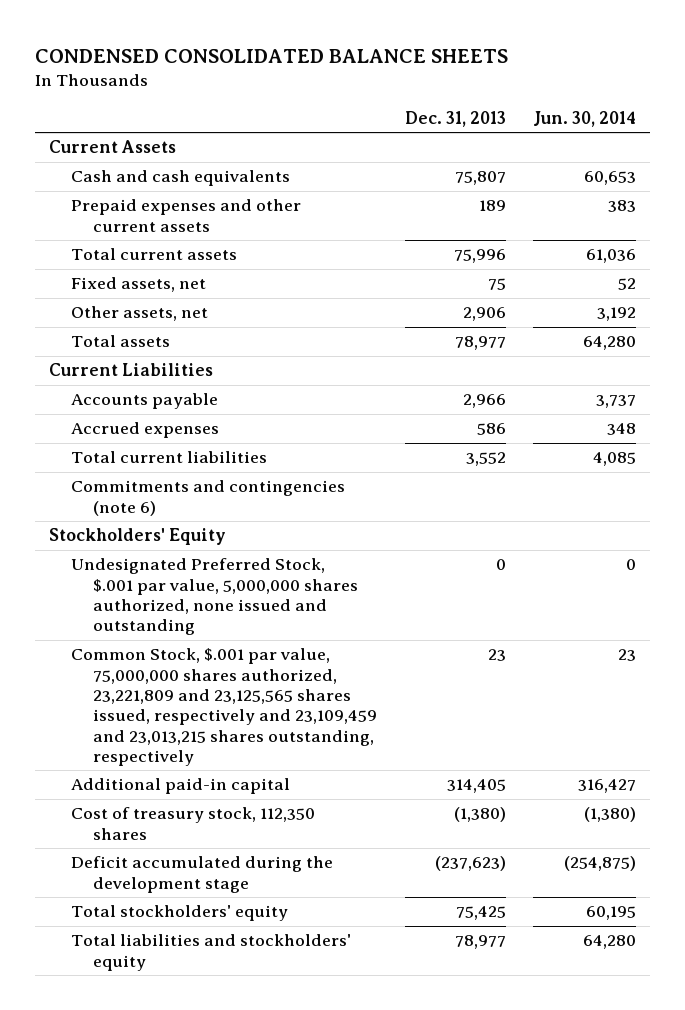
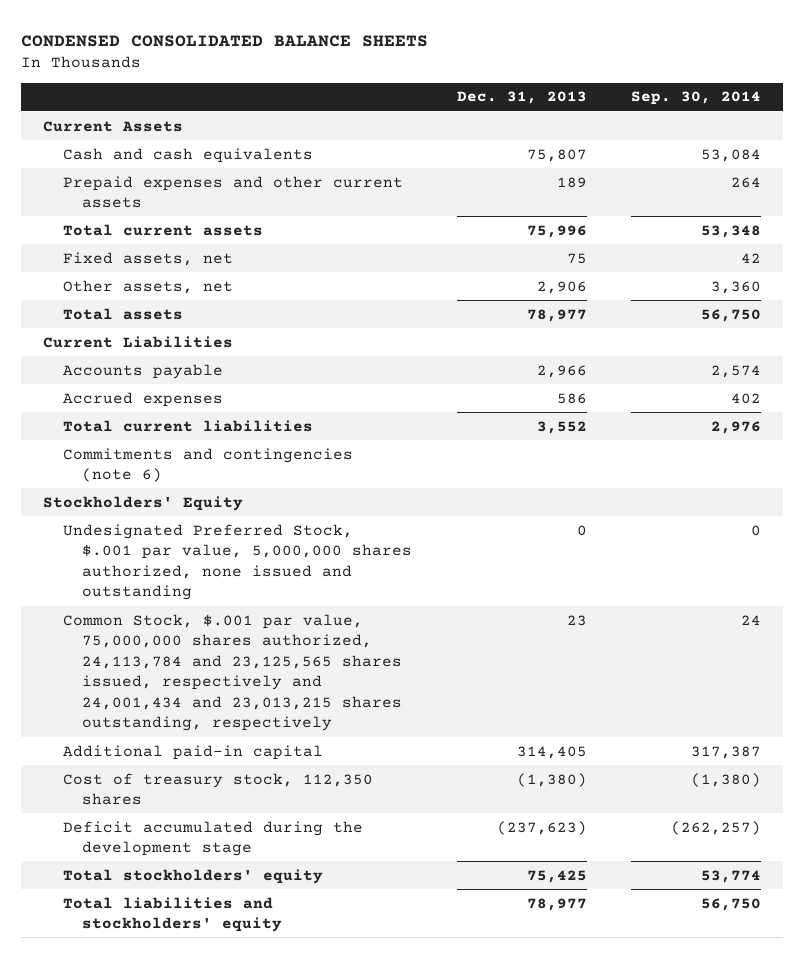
[533,110,637,127] Jun. 30, 2014 -> none
none -> [630,91,761,106] Sep. 30, 2014
[71,648,378,766] Common Stock, $.001 par value, 75,000,000 shares authorized, 23,221,809 and 23,125,565 shares issued, respectively and 23,109,459 and 23,013,215 shares outstanding, respectively -> [62,613,403,732] Common Stock, $.001 par value, 75,000,000 shares authorized, 24,113,784 and 23,125,565 shares issued, respectively and 24,001,434 and 23,013,215 shares outstanding, respectively

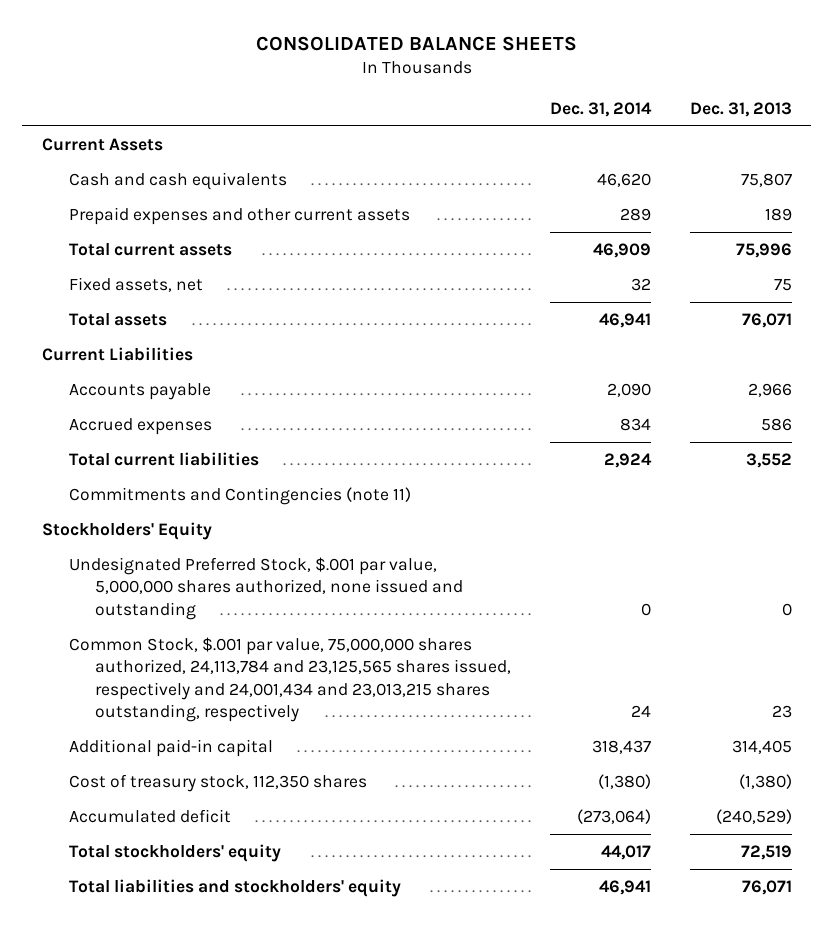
[20,34,428,47] CONDENSED CONSOLIDATED BALANCE SHEETS -> [255,35,577,51] CONSOLIDATED BALANCE SHEETS
[630,91,761,106] Sep. 30, 2014 -> none
none -> [550,101,653,117] Dec. 31, 2014
[62,279,233,294] Other assets, net -> none
[526,308,587,322] 78,977 -> [741,312,792,328] 76,071
[62,447,353,483] Commitments and contingencies (note 6) -> [68,486,411,505] Commitments and Contingencies (note 11)
[62,820,363,857] Deficit accumulated during the development stage -> none
none -> [68,808,231,823] Accumulated deficit
[526,869,587,883] 75,425 -> [740,844,792,860] 72,519
[526,897,587,911] 78,977 -> [741,879,792,895] 76,071

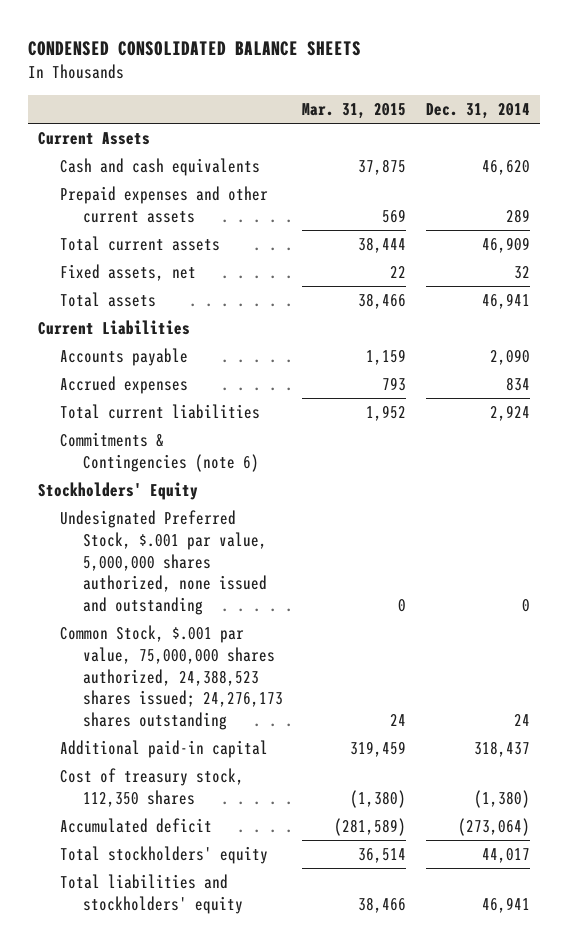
[255,35,577,51] CONSOLIDATED BALANCE SHEETS -> [28,40,362,56] CONDENSED CONSOLIDATED BALANCE SHEETS
[689,101,792,117] Dec. 31, 2013 -> none
none -> [302,103,407,120] Mar. 31, 2015
[68,486,411,505] Commitments and Contingencies (note 11) -> [60,432,259,472] Commitments & Contingencies (note 6)
[68,636,512,723] Common Stock, $.001 par value, 75,000,000 shares authorized, 24,113,784 and 23,125,565 shares issued, respectively and 24,001,434 and 23,013,215 shares outstanding, respectively -> [60,625,283,731] Common Stock, $.001 par value, 75,000,000 shares authorized, 24,388,523 shares issued; 24,276,173 shares outstanding

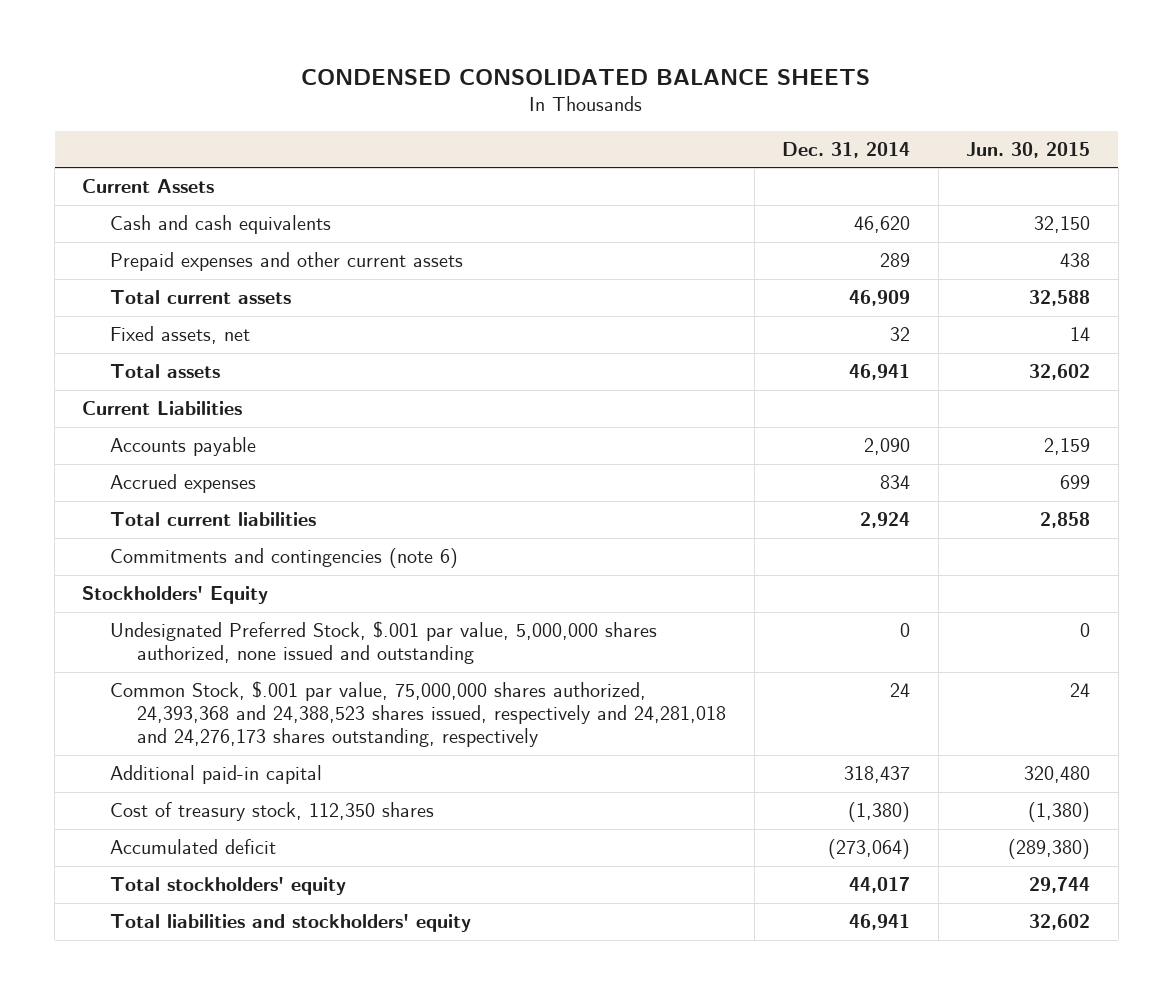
[302,103,407,120] Mar. 31, 2015 -> none
none -> [966,141,1091,158] Jun. 30, 2015
[60,432,259,472] Commitments & Contingencies (note 6) -> [109,548,458,569] Commitments and contingencies (note 6)
[60,625,283,731] Common Stock, $.001 par value, 75,000,000 shares authorized, 24,388,523 shares issued; 24,276,173 shares outstanding -> [109,681,727,748] Common Stock, $.001 par value, 75,000,000 shares authorized, 24,393,368 and 24,388,523 shares issued, respectively and 24,281,018 and 24,276,173 shares outstanding, respectively

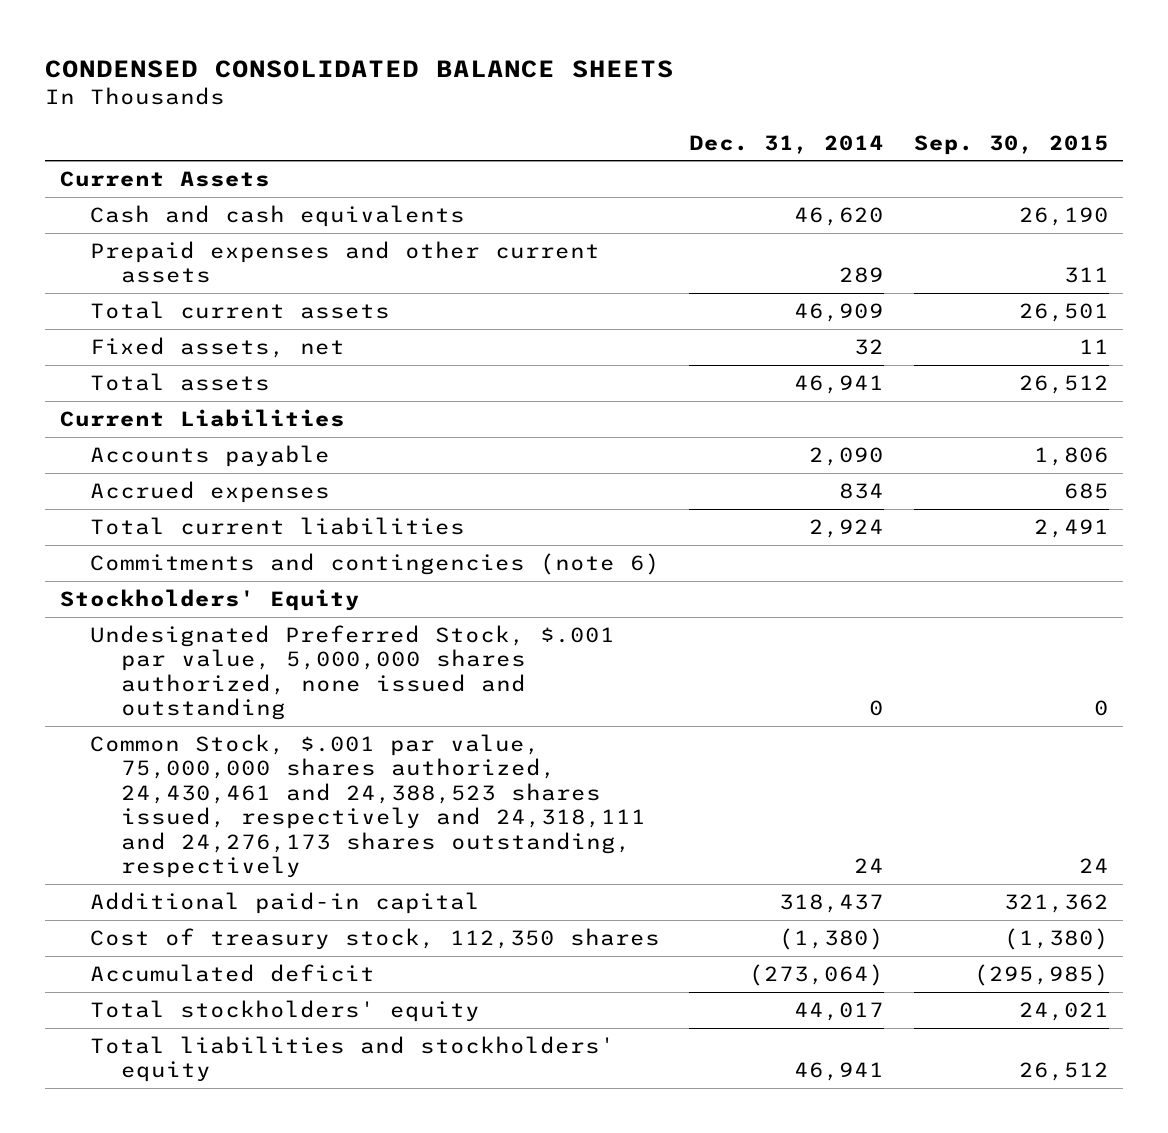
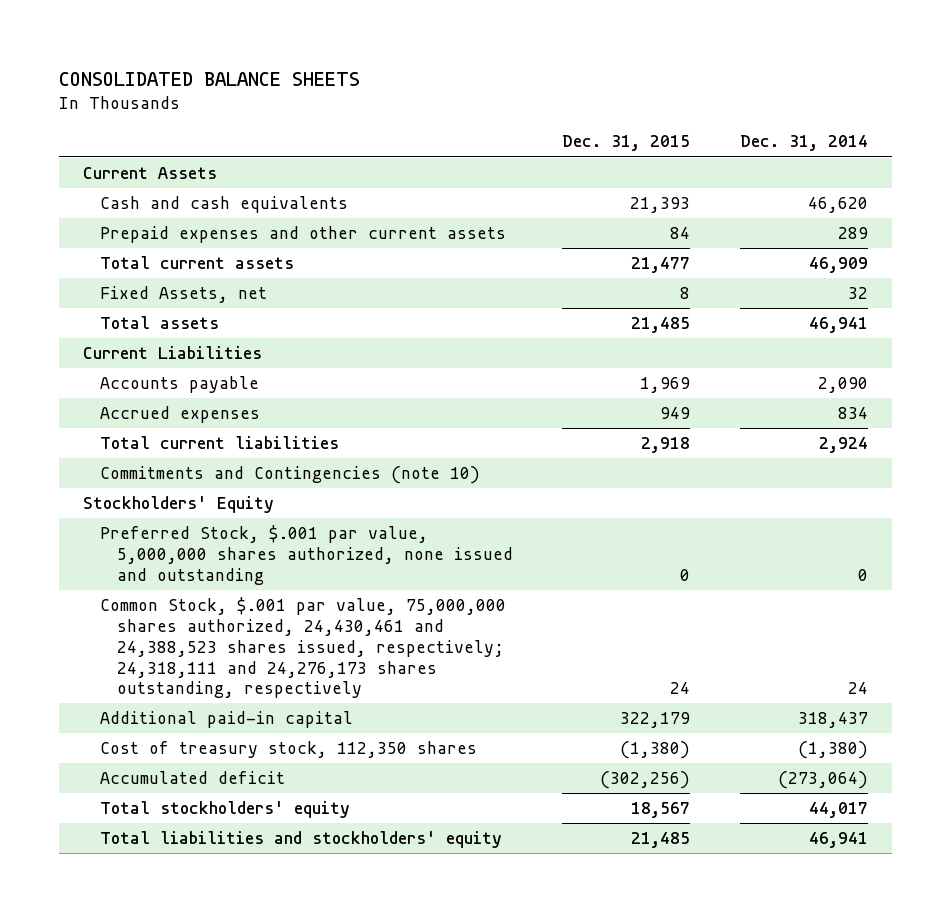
[45,59,675,78] CONDENSED CONSOLIDATED BALANCE SHEETS -> [58,71,360,86] CONSOLIDATED BALANCE SHEETS
[913,134,1109,155] Sep. 30, 2015 -> none
none -> [562,135,691,152] Dec. 31, 2015
[90,336,346,358] Fixed assets, net -> [100,286,268,304] Fixed Assets, net
[90,552,661,575] Commitments and contingencies (note 6) -> [100,466,481,485] Commitments and Contingencies (note 10)
[90,624,616,721] Undesignated Preferred Stock, $.001 par value, 5,000,000 shares authorized, none issued and outstanding -> [100,525,514,585] Preferred Stock, $.001 par value, 5,000,000 shares authorized, none issued and outstanding
[90,733,646,879] Common Stock, $.001 par value, 75,000,000 shares authorized, 24,430,461 and 24,388,523 shares issued, respectively and 24,318,111 and 24,276,173 shares outstanding, respectively -> [100,597,507,699] Common Stock, $.001 par value, 75,000,000 shares authorized, 24,430,461 and 24,388,523 shares issued, respectively; 24,318,111 and 24,276,173 shares outstanding, respectively

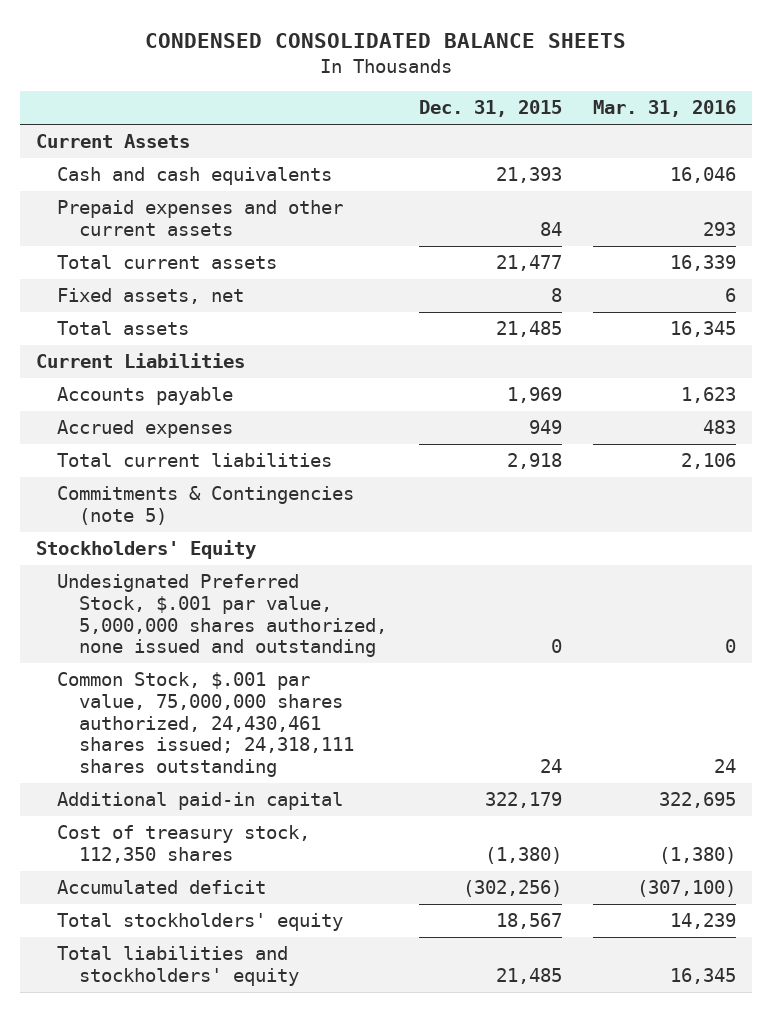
[58,71,360,86] CONSOLIDATED BALANCE SHEETS -> [144,33,626,49] CONDENSED CONSOLIDATED BALANCE SHEETS
[739,135,868,152] Dec. 31, 2014 -> none
none -> [593,100,737,118] Mar. 31, 2016
[100,286,268,304] Fixed Assets, net -> [57,288,245,305] Fixed assets, net
[100,466,481,485] Commitments and Contingencies (note 10) -> [57,486,355,525] Commitments & Contingencies (note 5)
[100,525,514,585] Preferred Stock, $.001 par value, 5,000,000 shares authorized, none issued and outstanding -> [57,574,387,658] Undesignated Preferred Stock, $.001 par value, 5,000,000 shares authorized, none issued and outstanding
[100,597,507,699] Common Stock, $.001 par value, 75,000,000 shares authorized, 24,430,461 and 24,388,523 shares issued, respectively; 24,318,111 and 24,276,173 shares outstanding, respectively -> [57,672,354,777] Common Stock, $.001 par value, 75,000,000 shares authorized, 24,430,461 shares issued; 24,318,111 shares outstanding

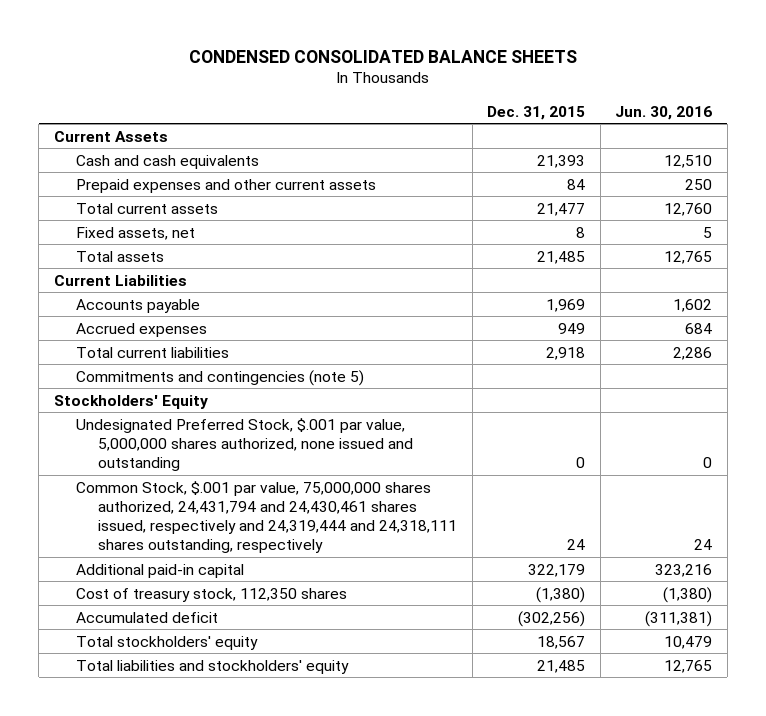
[593,100,737,118] Mar. 31, 2016 -> none
none -> [615,105,713,120] Jun. 30, 2016
[57,486,355,525] Commitments & Contingencies (note 5) -> [76,369,365,386] Commitments and contingencies (note 5)
[57,672,354,777] Common Stock, $.001 par value, 75,000,000 shares authorized, 24,430,461 shares issued; 24,318,111 shares outstanding -> [76,480,458,553] Common Stock, $.001 par value, 75,000,000 shares authorized, 24,431,794 and 24,430,461 shares issued, respectively and 24,319,444 and 24,318,111 shares outstanding, respectively

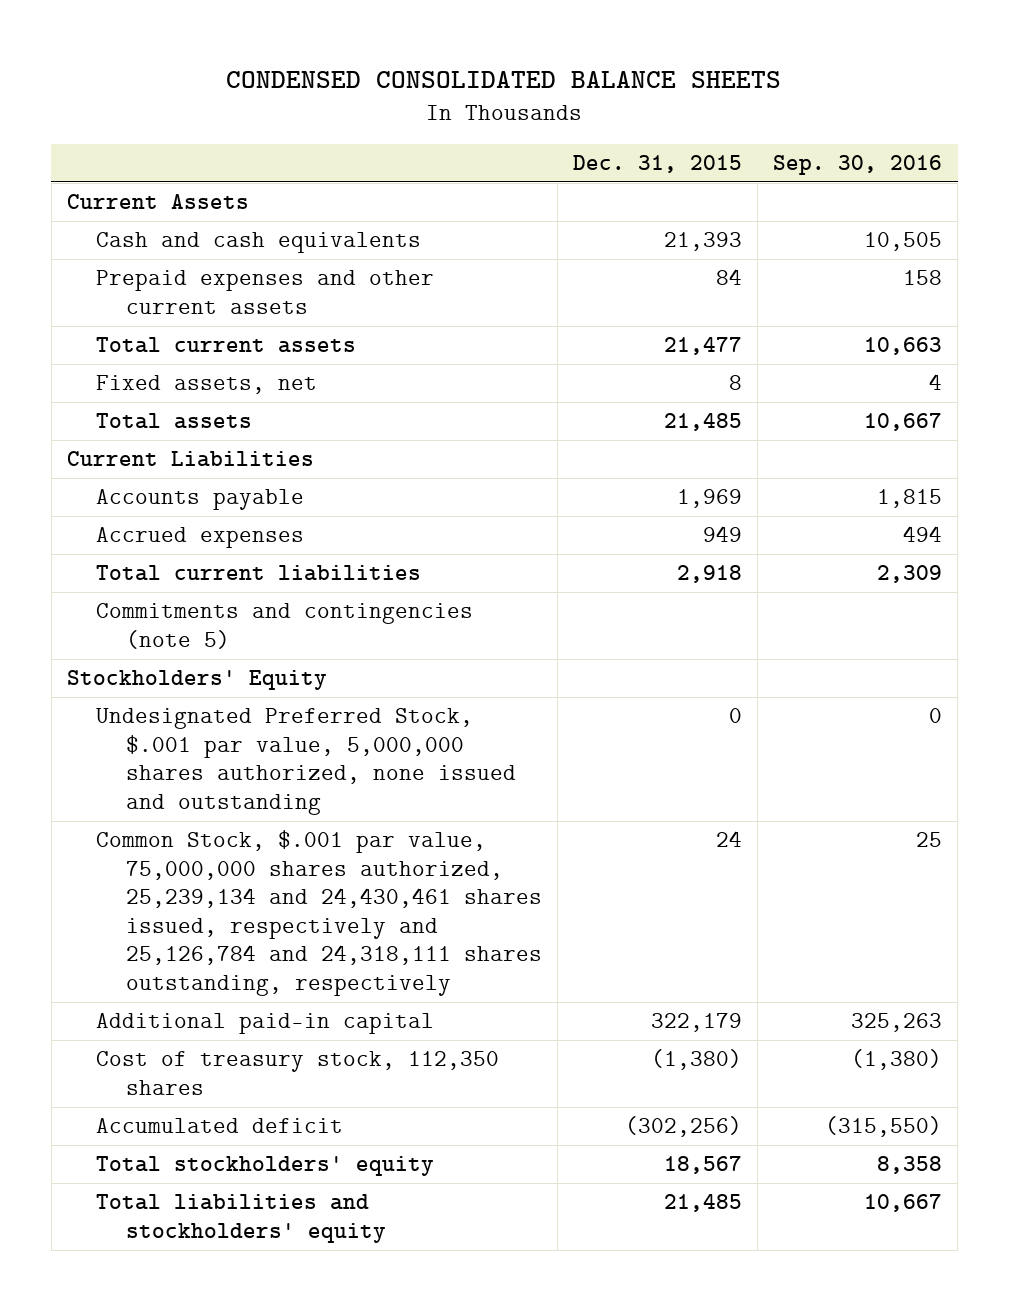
[615,105,713,120] Jun. 30, 2016 -> none
none -> [773,155,943,176] Sep. 30, 2016
[76,480,458,553] Common Stock, $.001 par value, 75,000,000 shares authorized, 24,431,794 and 24,430,461 shares issued, respectively and 24,319,444 and 24,318,111 shares outstanding, respectively -> [96,830,542,996] Common Stock, $.001 par value, 75,000,000 shares authorized, 25,239,134 and 24,430,461 shares issued, respectively and 25,126,784 and 24,318,111 shares outstanding, respectively

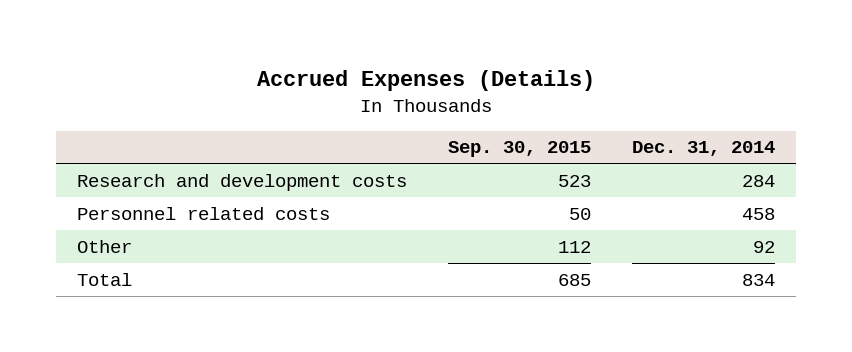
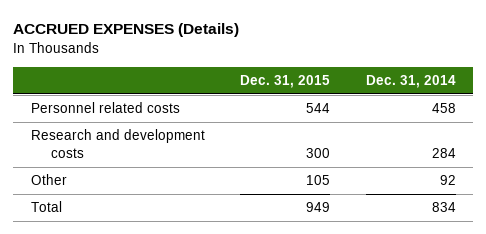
[257,69,596,91] Accrued Expenses (Details) -> [13,23,240,38] ACCRUED EXPENSES (Details)
[448,141,592,158] Sep. 30, 2015 -> none
none -> [240,74,331,88] Dec. 31, 2015
[76,173,407,191] Research and development costs -> [30,129,205,158] Research and development costs

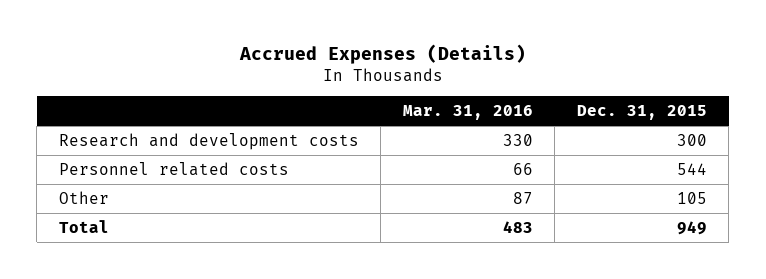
[13,23,240,38] ACCRUED EXPENSES (Details) -> [238,44,526,65] Accrued Expenses (Details)
[365,74,456,88] Dec. 31, 2014 -> none
none -> [402,105,533,121] Mar. 31, 2016
[30,102,180,114] Personnel related costs -> [58,161,289,176] Personnel related costs

